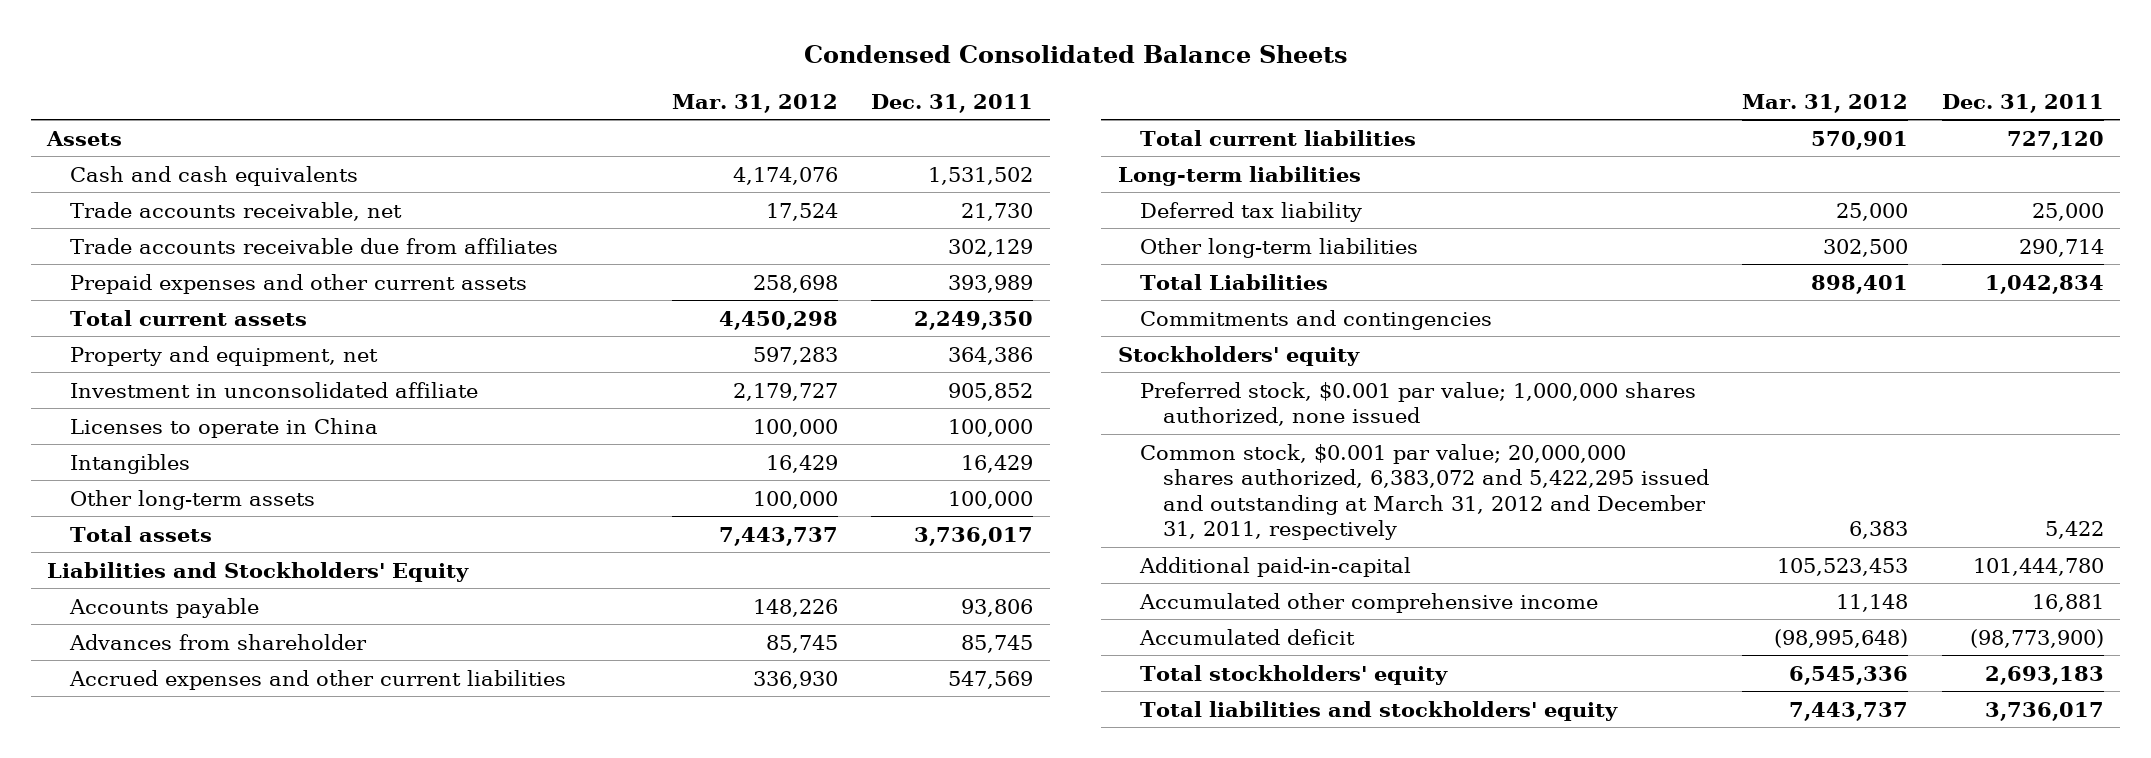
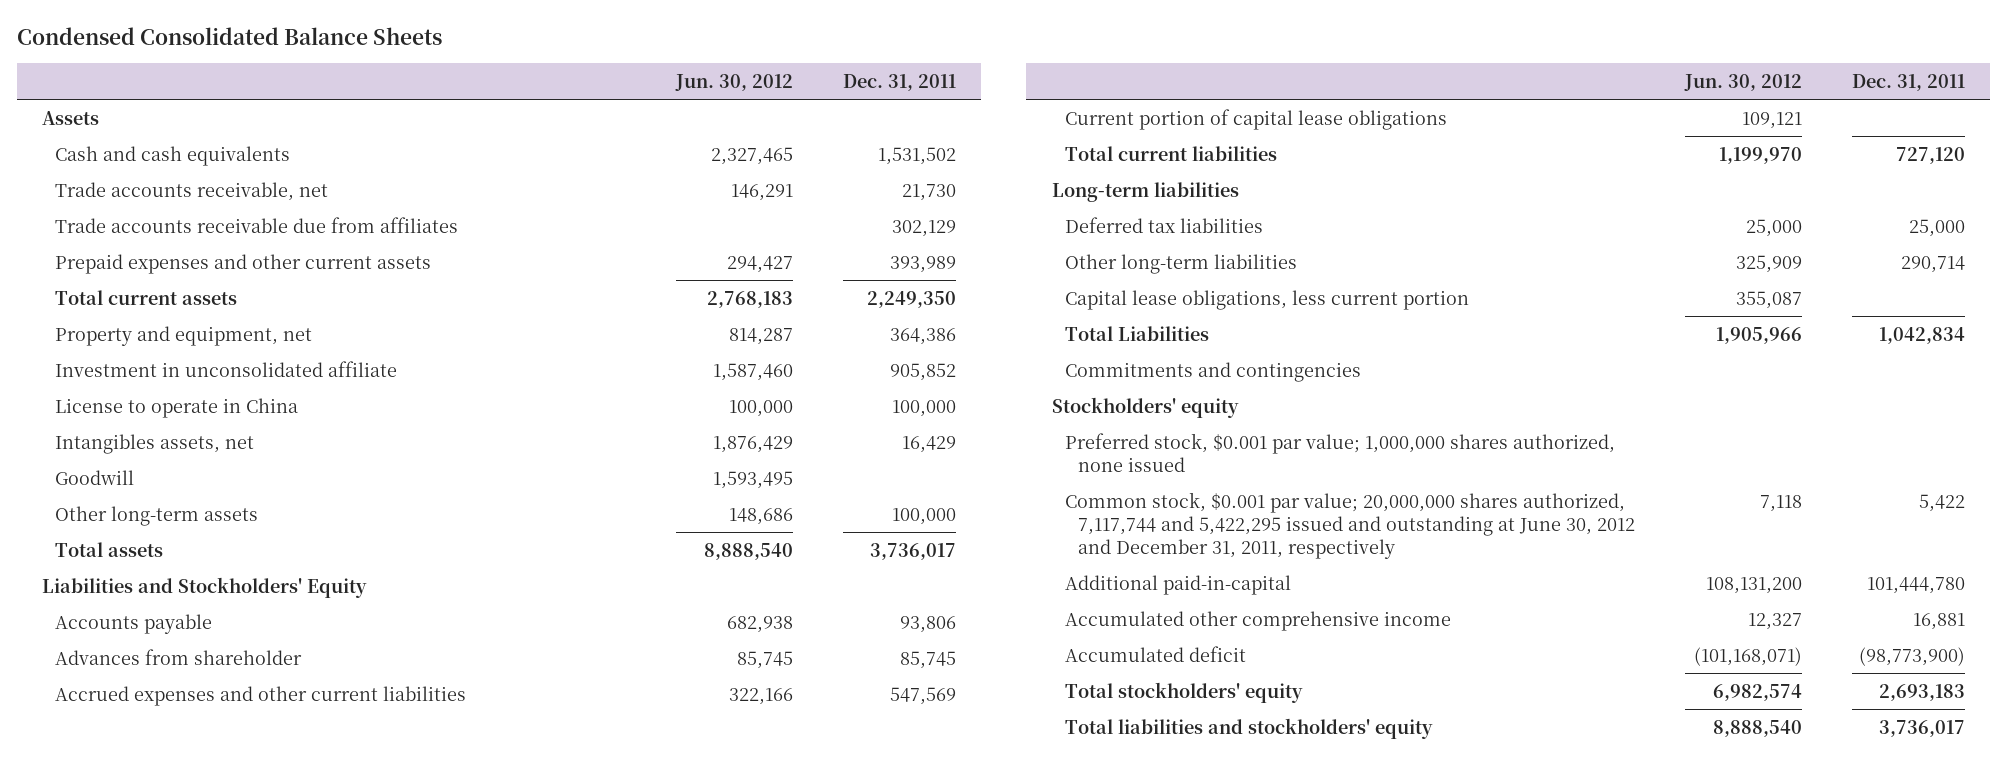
[671,93,838,113] Mar. 31, 2012 -> none
none -> [674,74,793,92] Jun. 30, 2012
[69,417,378,438] Licenses to operate in China -> [55,397,299,418] License to operate in China
[69,453,190,474] Intangibles -> [55,433,255,454] Intangibles assets, net
none -> [55,469,135,485] Goodwill
none -> [1064,108,1447,130] Current portion of capital lease obligations
[1140,201,1363,222] Deferred tax liability -> [1064,216,1263,233] Deferred tax liabilities
none -> [1064,289,1469,310] Capital lease obligations, less current portion
[1140,443,1710,541] Common stock, $0.001 par value; 20,000,000 shares authorized, 6,383,072 and 5,422,295 issued and outstanding at March 31, 2012 and December 31, 2011, respectively -> [1064,491,1636,559] Common stock, $0.001 par value; 20,000,000 shares authorized, 7,117,744 and 5,422,295 issued and outstanding at June 30, 2012 and December 31, 2011, respectively

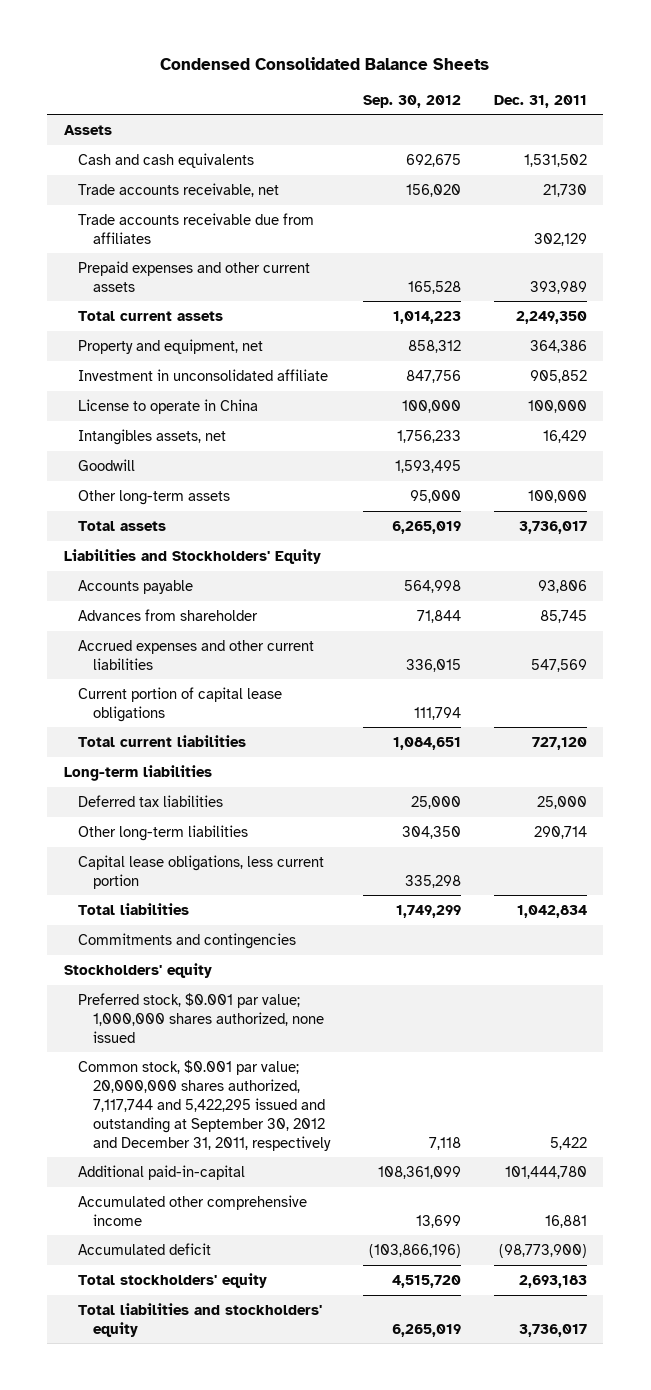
[674,74,793,92] Jun. 30, 2012 -> none
none -> [362,94,461,108] Sep. 30, 2012
[1064,325,1209,341] Total Liabilities -> [78,902,190,915] Total liabilities
[1064,491,1636,559] Common stock, $0.001 par value; 20,000,000 shares authorized, 7,117,744 and 5,422,295 issued and outstanding at June 30, 2012 and December 31, 2011, respectively -> [78,1059,331,1151] Common stock, $0.001 par value; 20,000,000 shares authorized, 7,117,744 and 5,422,295 issued and outstanding at September 30, 2012 and December 31, 2011, respectively

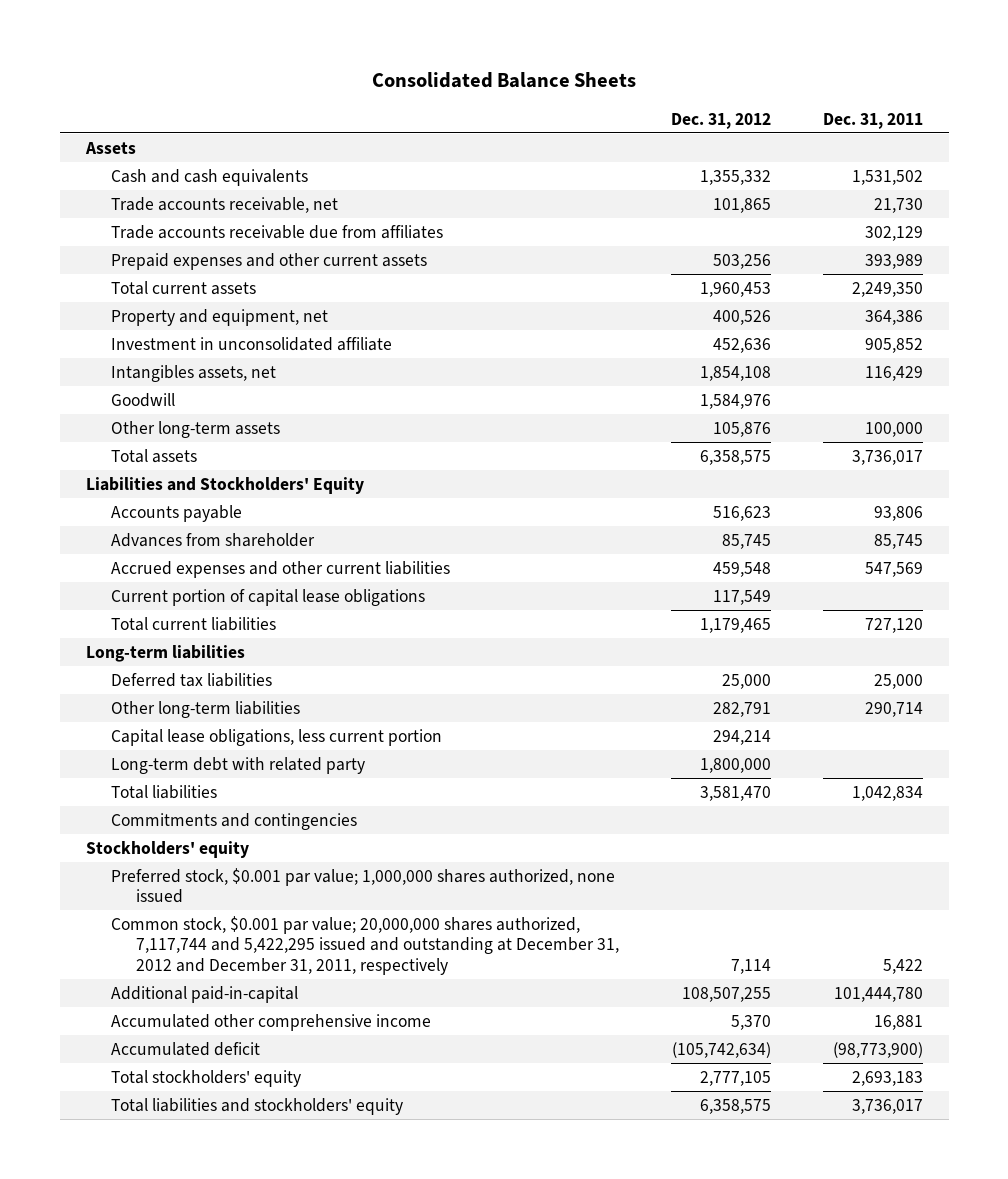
[160,57,490,71] Condensed Consolidated Balance Sheets -> [372,72,637,89] Consolidated Balance Sheets
[362,94,461,108] Sep. 30, 2012 -> none
none -> [671,112,772,129] Dec. 31, 2012
[78,398,259,414] License to operate in China -> none
[542,429,587,443] 16,429 -> [864,365,923,381] 116,429
none -> [111,756,366,774] Long-term debt with related party
[78,1059,331,1151] Common stock, $0.001 par value; 20,000,000 shares authorized, 7,117,744 and 5,422,295 issued and outstanding at September 30, 2012 and December 31, 2011, respectively -> [111,915,620,975] Common stock, $0.001 par value; 20,000,000 shares authorized, 7,117,744 and 5,422,295 issued and outstanding at December 31, 2012 and December 31, 2011, respectively

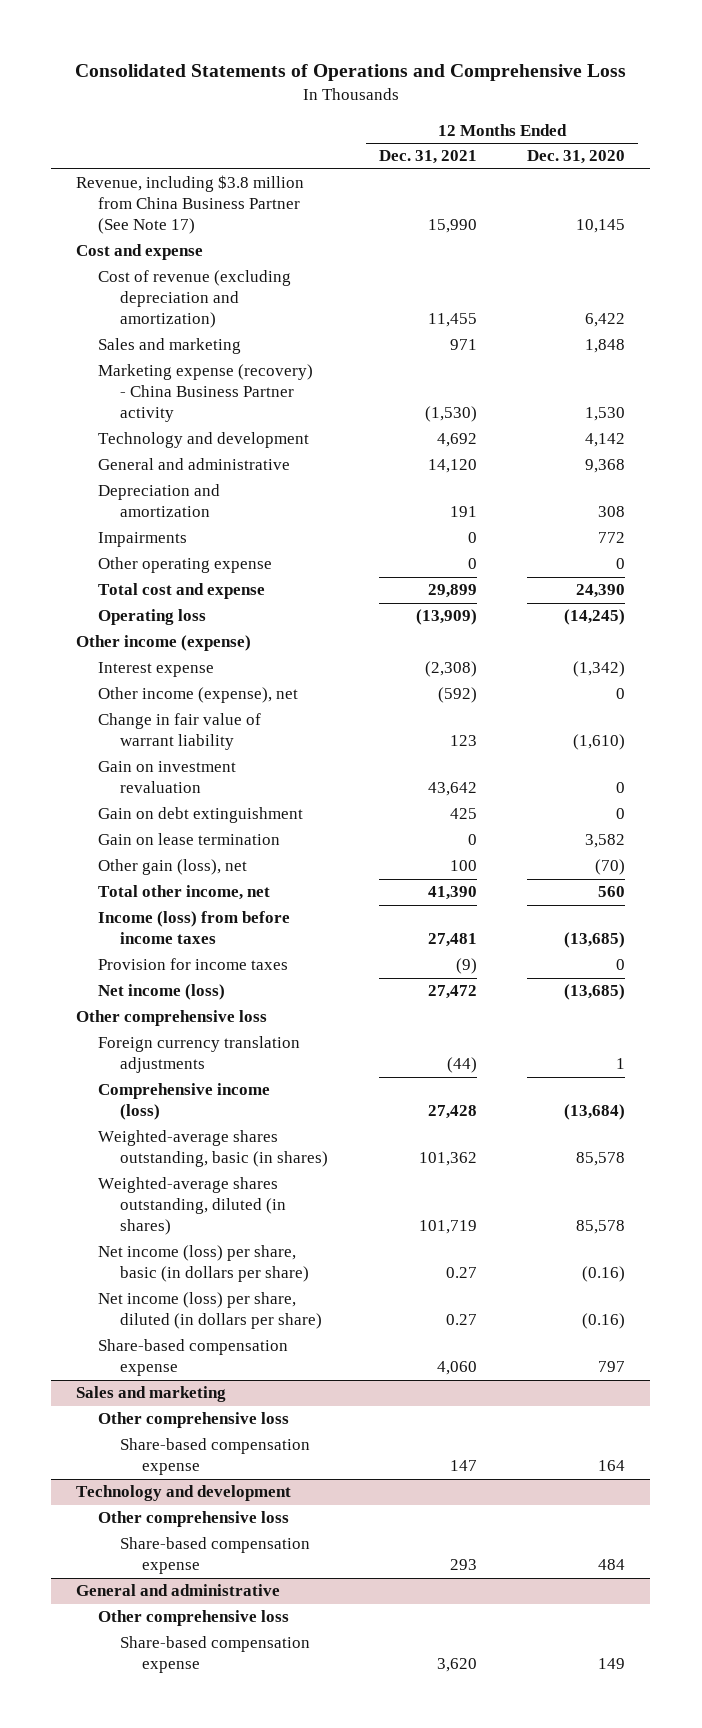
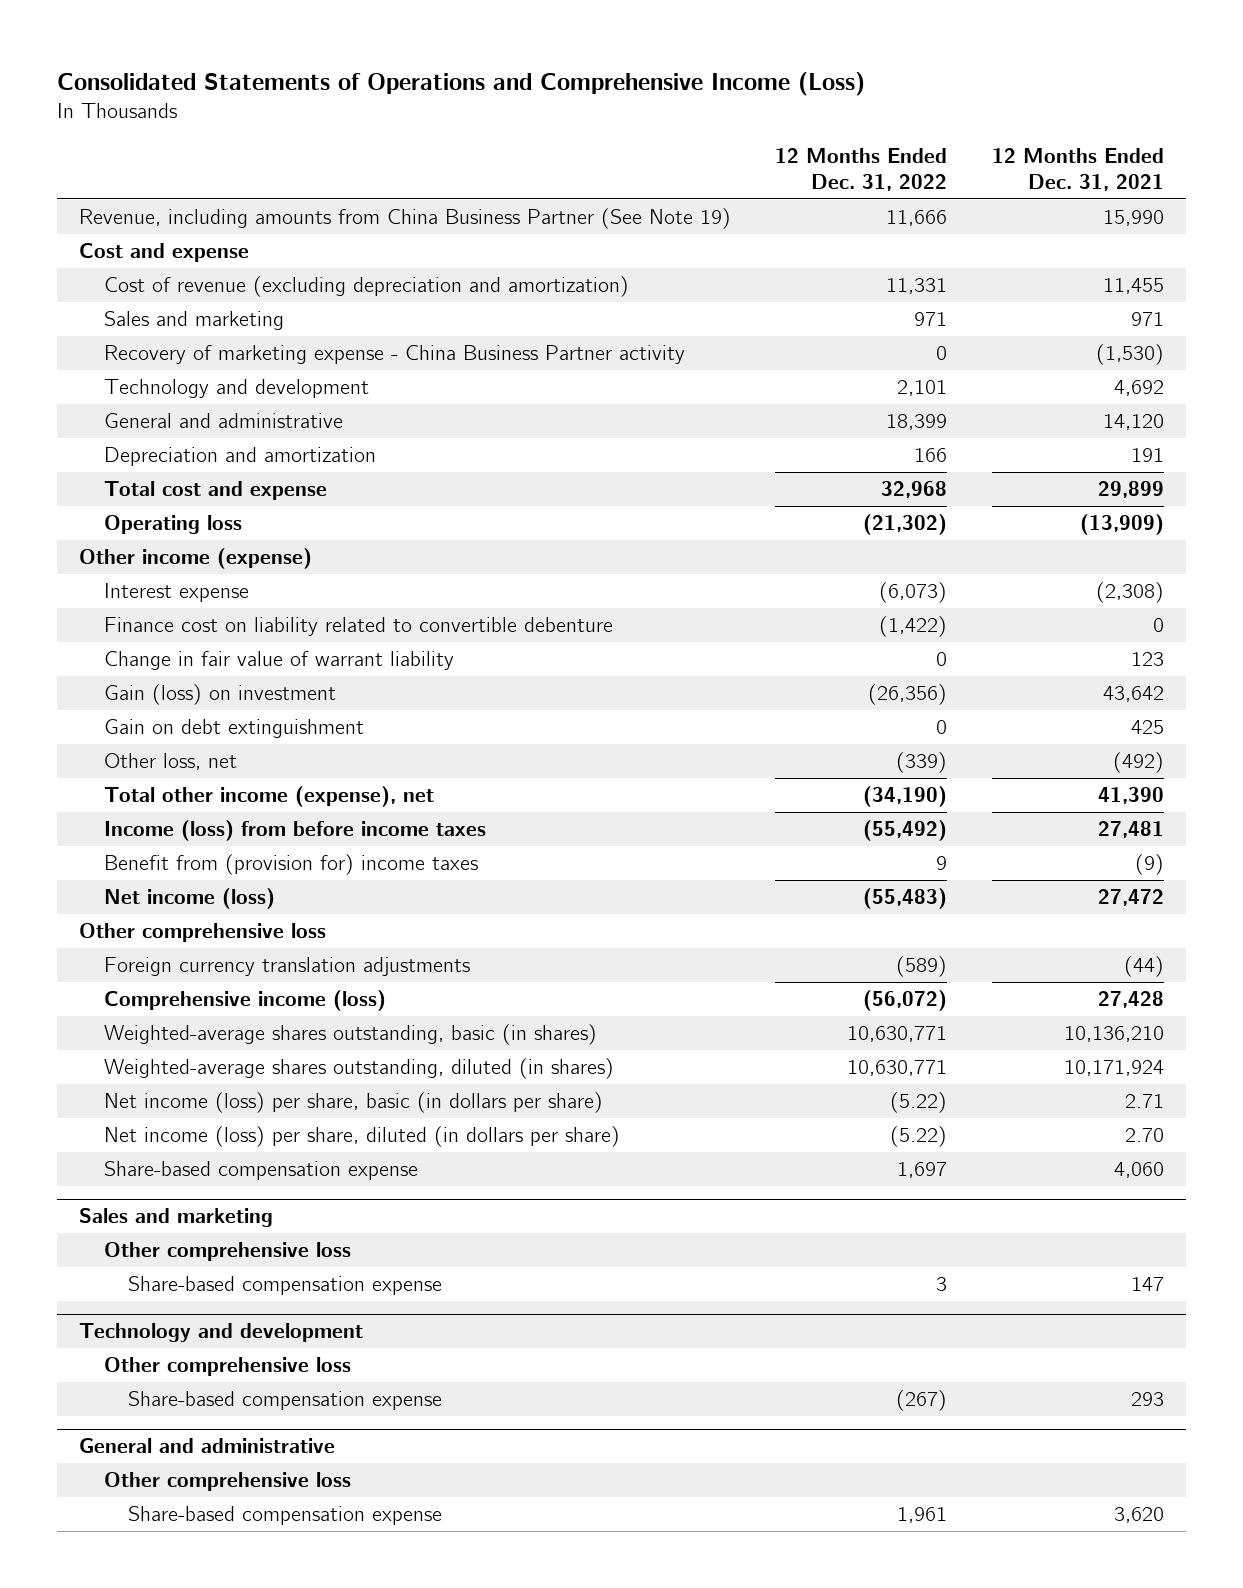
[74,64,626,82] Consolidated Statements of Operations and Comprehensive Loss -> [56,71,865,96] Consolidated Statements of Operations and Comprehensive Income (Loss)
[527,150,626,165] Dec. 31, 2020 -> none
none -> [775,148,948,192] 12 Months Ended Dec. 31, 2022
[76,175,305,235] Revenue, including $3.8 million from China Business Partner (See Note 17) -> [78,208,731,230] Revenue, including amounts from China Business Partner (See Note 19)
[98,364,314,423] Marketing expense (recovery) - China Business Partner activity -> [103,345,685,365] Recovery of marketing expense - China Business Partner activity
[98,532,188,548] Impairments -> none
[98,557,273,574] Other operating expense -> none
[98,687,299,704] Other income (expense), net -> none
none -> [103,617,613,637] Finance cost on liability related to convertible debenture
[98,761,237,794] Gain on investment revaluation -> [103,684,336,706] Gain (loss) on investment
[98,833,281,846] Gain on lease termination -> none
[98,859,248,876] Other gain (loss), net -> [103,753,237,771] Other loss, net
[449,860,477,872] 100 -> [1112,752,1164,774] (492)
[98,885,271,901] Total other income, net -> [103,786,434,808] Total other income (expense), net
[98,958,289,971] Provision for income taxes -> [103,854,478,876] Benefit from (provision for) income taxes
[418,1152,477,1167] 101,362 -> [1063,1026,1164,1043] 10,136,210
[418,1220,477,1235] 101,719 -> [1063,1060,1164,1077] 10,171,924
[445,1267,477,1279] 0.27 -> [1124,1094,1164,1109] 2.71
[445,1314,477,1326] 0.27 -> [1124,1128,1164,1143] 2.70

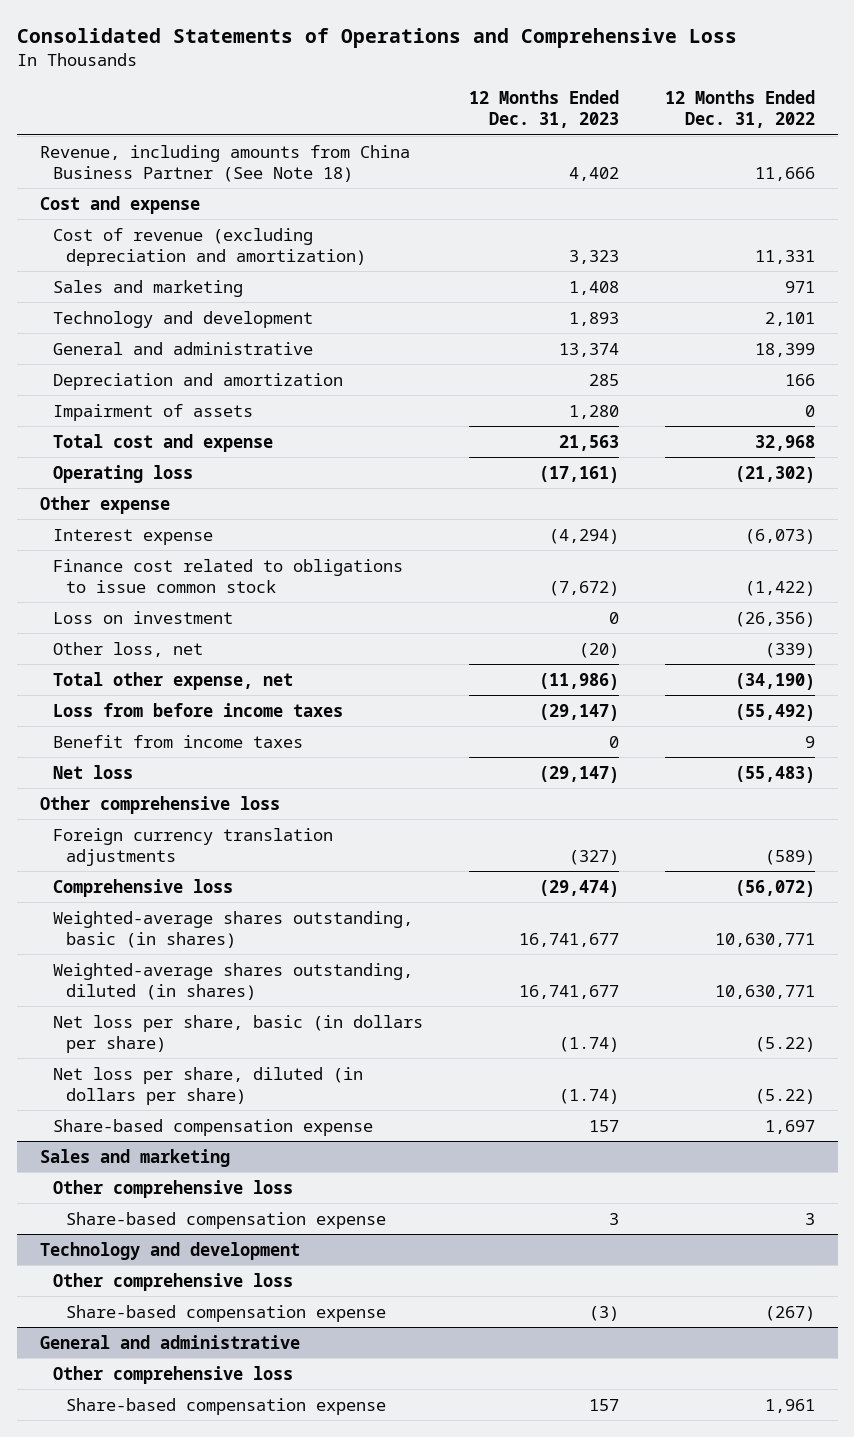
[56,71,865,96] Consolidated Statements of Operations and Comprehensive Income (Loss) -> [16,27,737,48] Consolidated Statements of Operations and Comprehensive Loss
[991,148,1164,192] 12 Months Ended Dec. 31, 2021 -> none
none -> [468,89,619,129] 12 Months Ended Dec. 31, 2023
[78,208,731,230] Revenue, including amounts from China Business Partner (See Note 19) -> [39,144,410,182] Revenue, including amounts from China Business Partner (See Note 18)
[103,345,685,365] Recovery of marketing expense - China Business Partner activity -> none
none -> [52,403,253,421] Impairment of assets
[78,548,312,570] Other income (expense) -> [39,495,170,514] Other expense
[103,651,454,671] Change in fair value of warrant liability -> none
[103,719,364,739] Gain on debt extinguishment -> none
[103,617,613,637] Finance cost on liability related to convertible debenture -> [52,558,403,593] Finance cost related to obligations to issue common stock
[103,684,336,706] Gain (loss) on investment -> [52,610,233,624] Loss on investment
[103,786,434,808] Total other income (expense), net -> [52,671,293,690] Total other expense, net
[103,820,486,842] Income (loss) from before income taxes -> [52,702,343,717] Loss from before income taxes
[103,854,478,876] Benefit from (provision for) income taxes -> [52,734,303,748] Benefit from income taxes
[103,888,275,910] Net income (loss) -> [52,764,133,779] Net loss
[103,990,386,1012] Comprehensive income (loss) -> [52,878,233,897] Comprehensive loss
[103,1092,603,1114] Net income (loss) per share, basic (in dollars per share) -> [52,1014,423,1053] Net loss per share, basic (in dollars per share)
[103,1126,620,1148] Net income (loss) per share, diluted (in dollars per share) -> [52,1066,363,1105] Net loss per share, diluted (in dollars per share)

